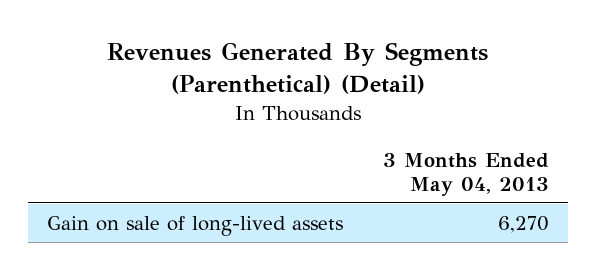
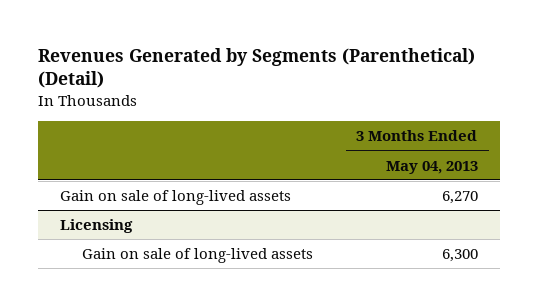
[106,41,488,94] Revenues Generated By Segments (Parenthetical) (Detail) -> [38,47,476,89] Revenues Generated by Segments (Parenthetical) (Detail)
none -> [60,219,134,234] Licensing
none -> [81,248,313,264] Gain on sale of long-lived assets

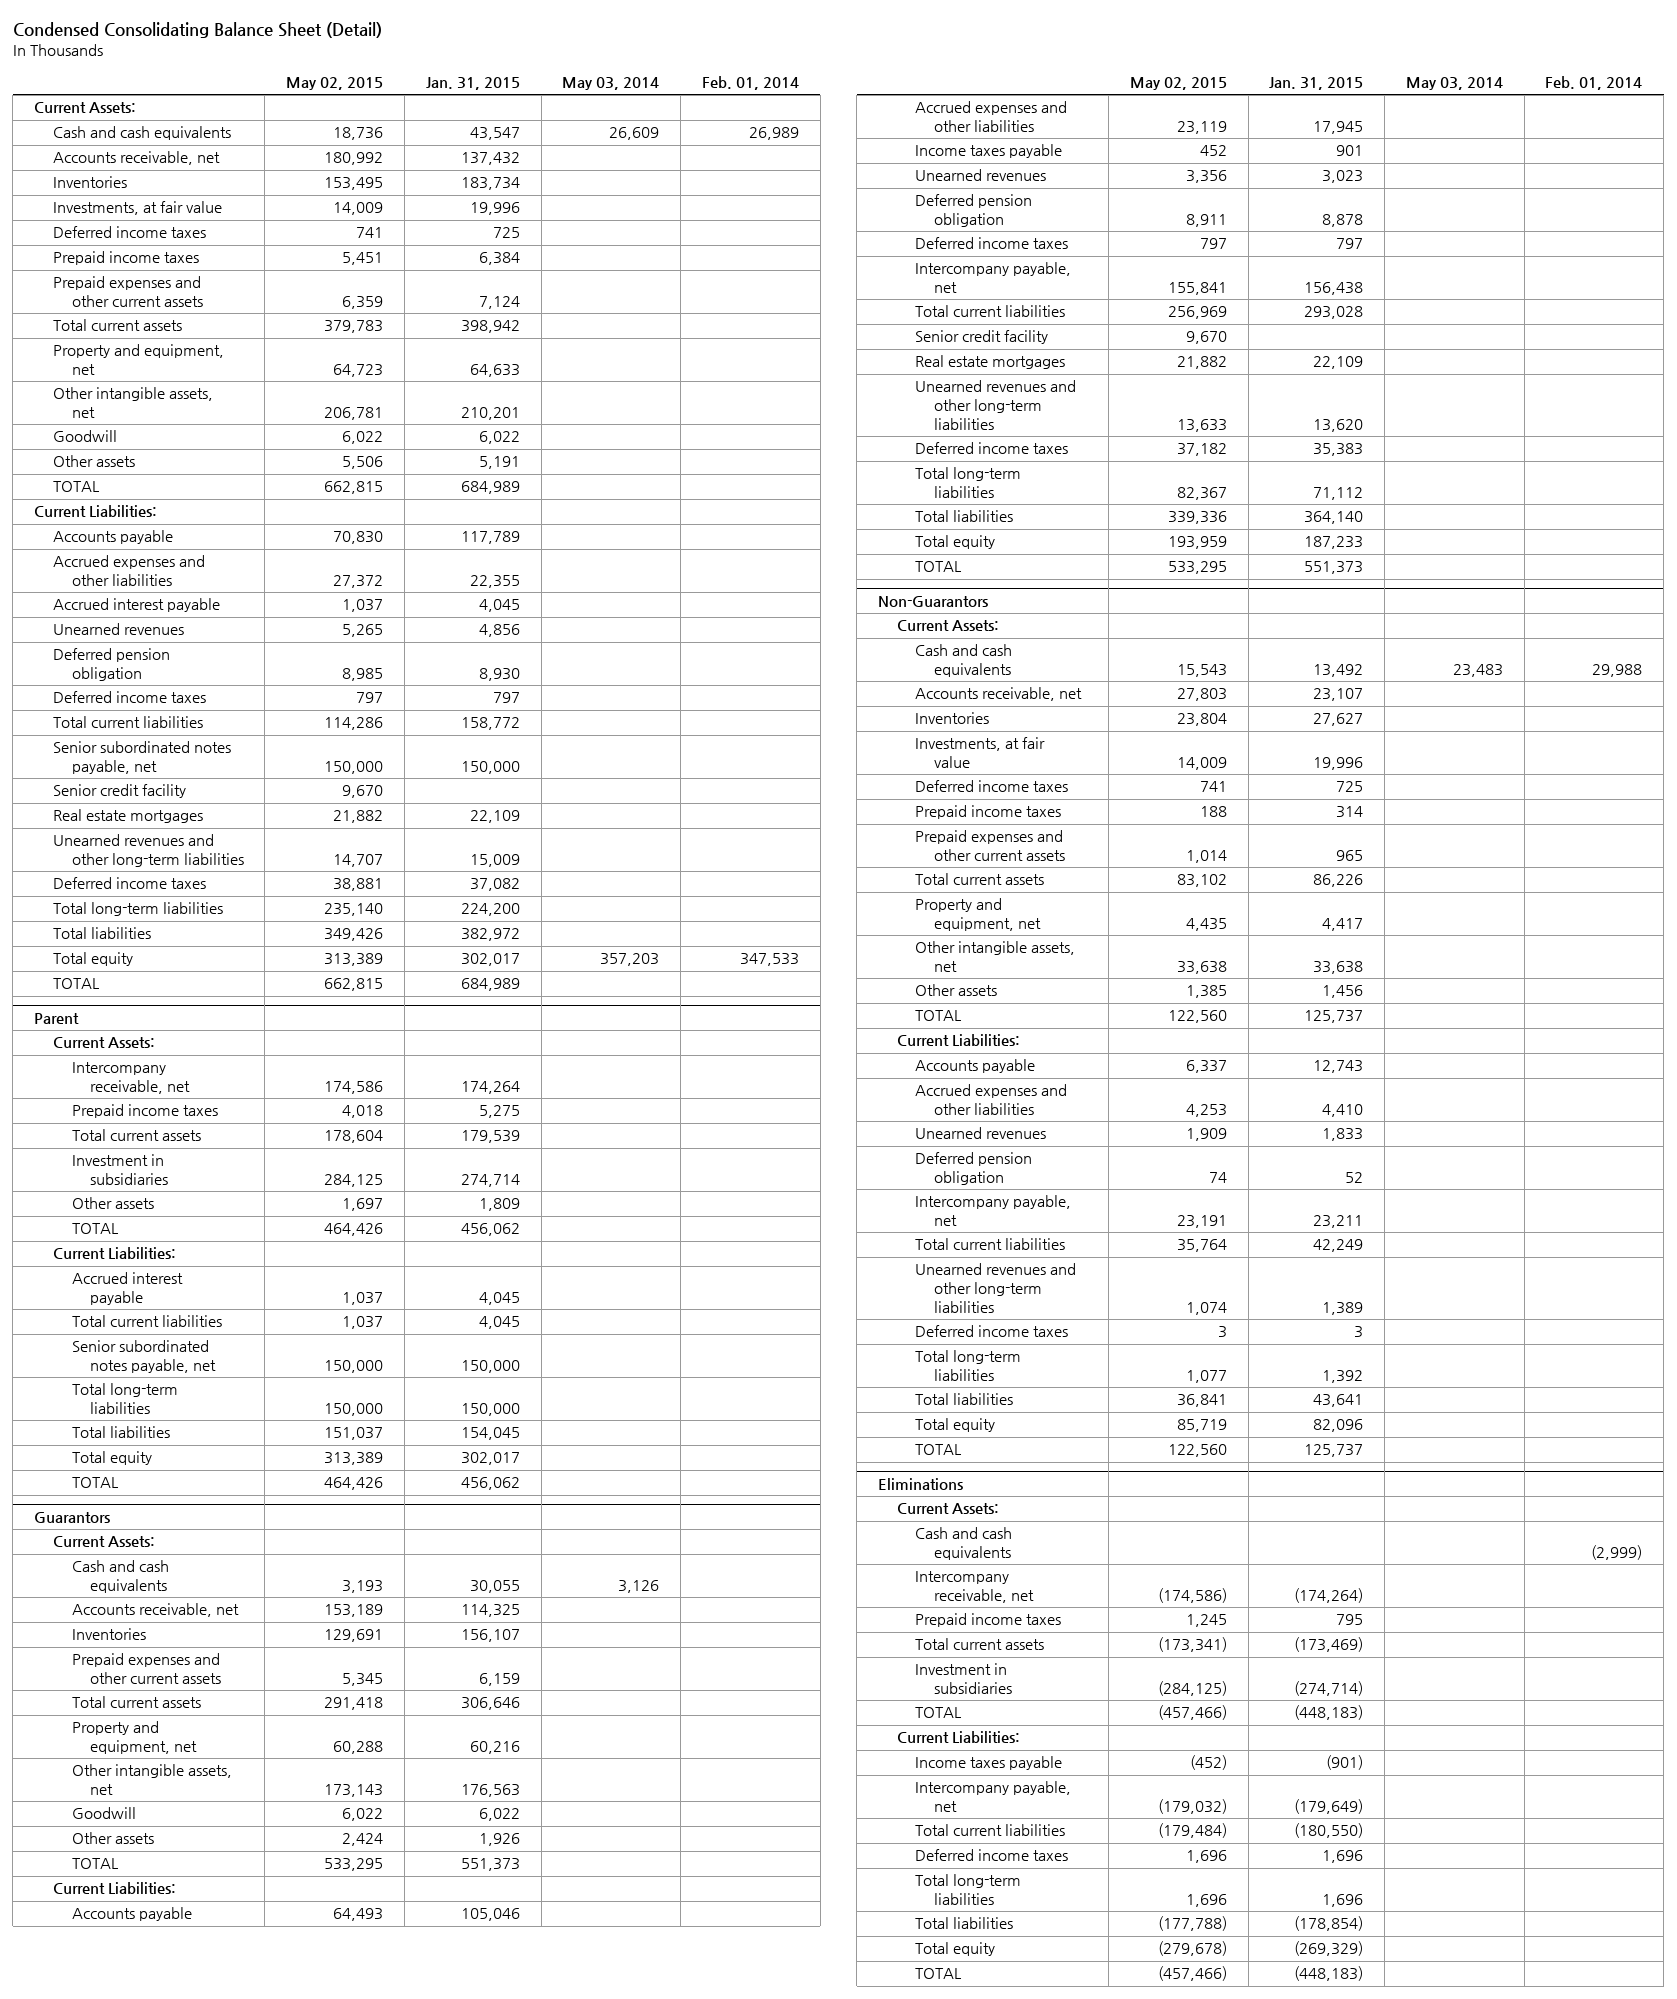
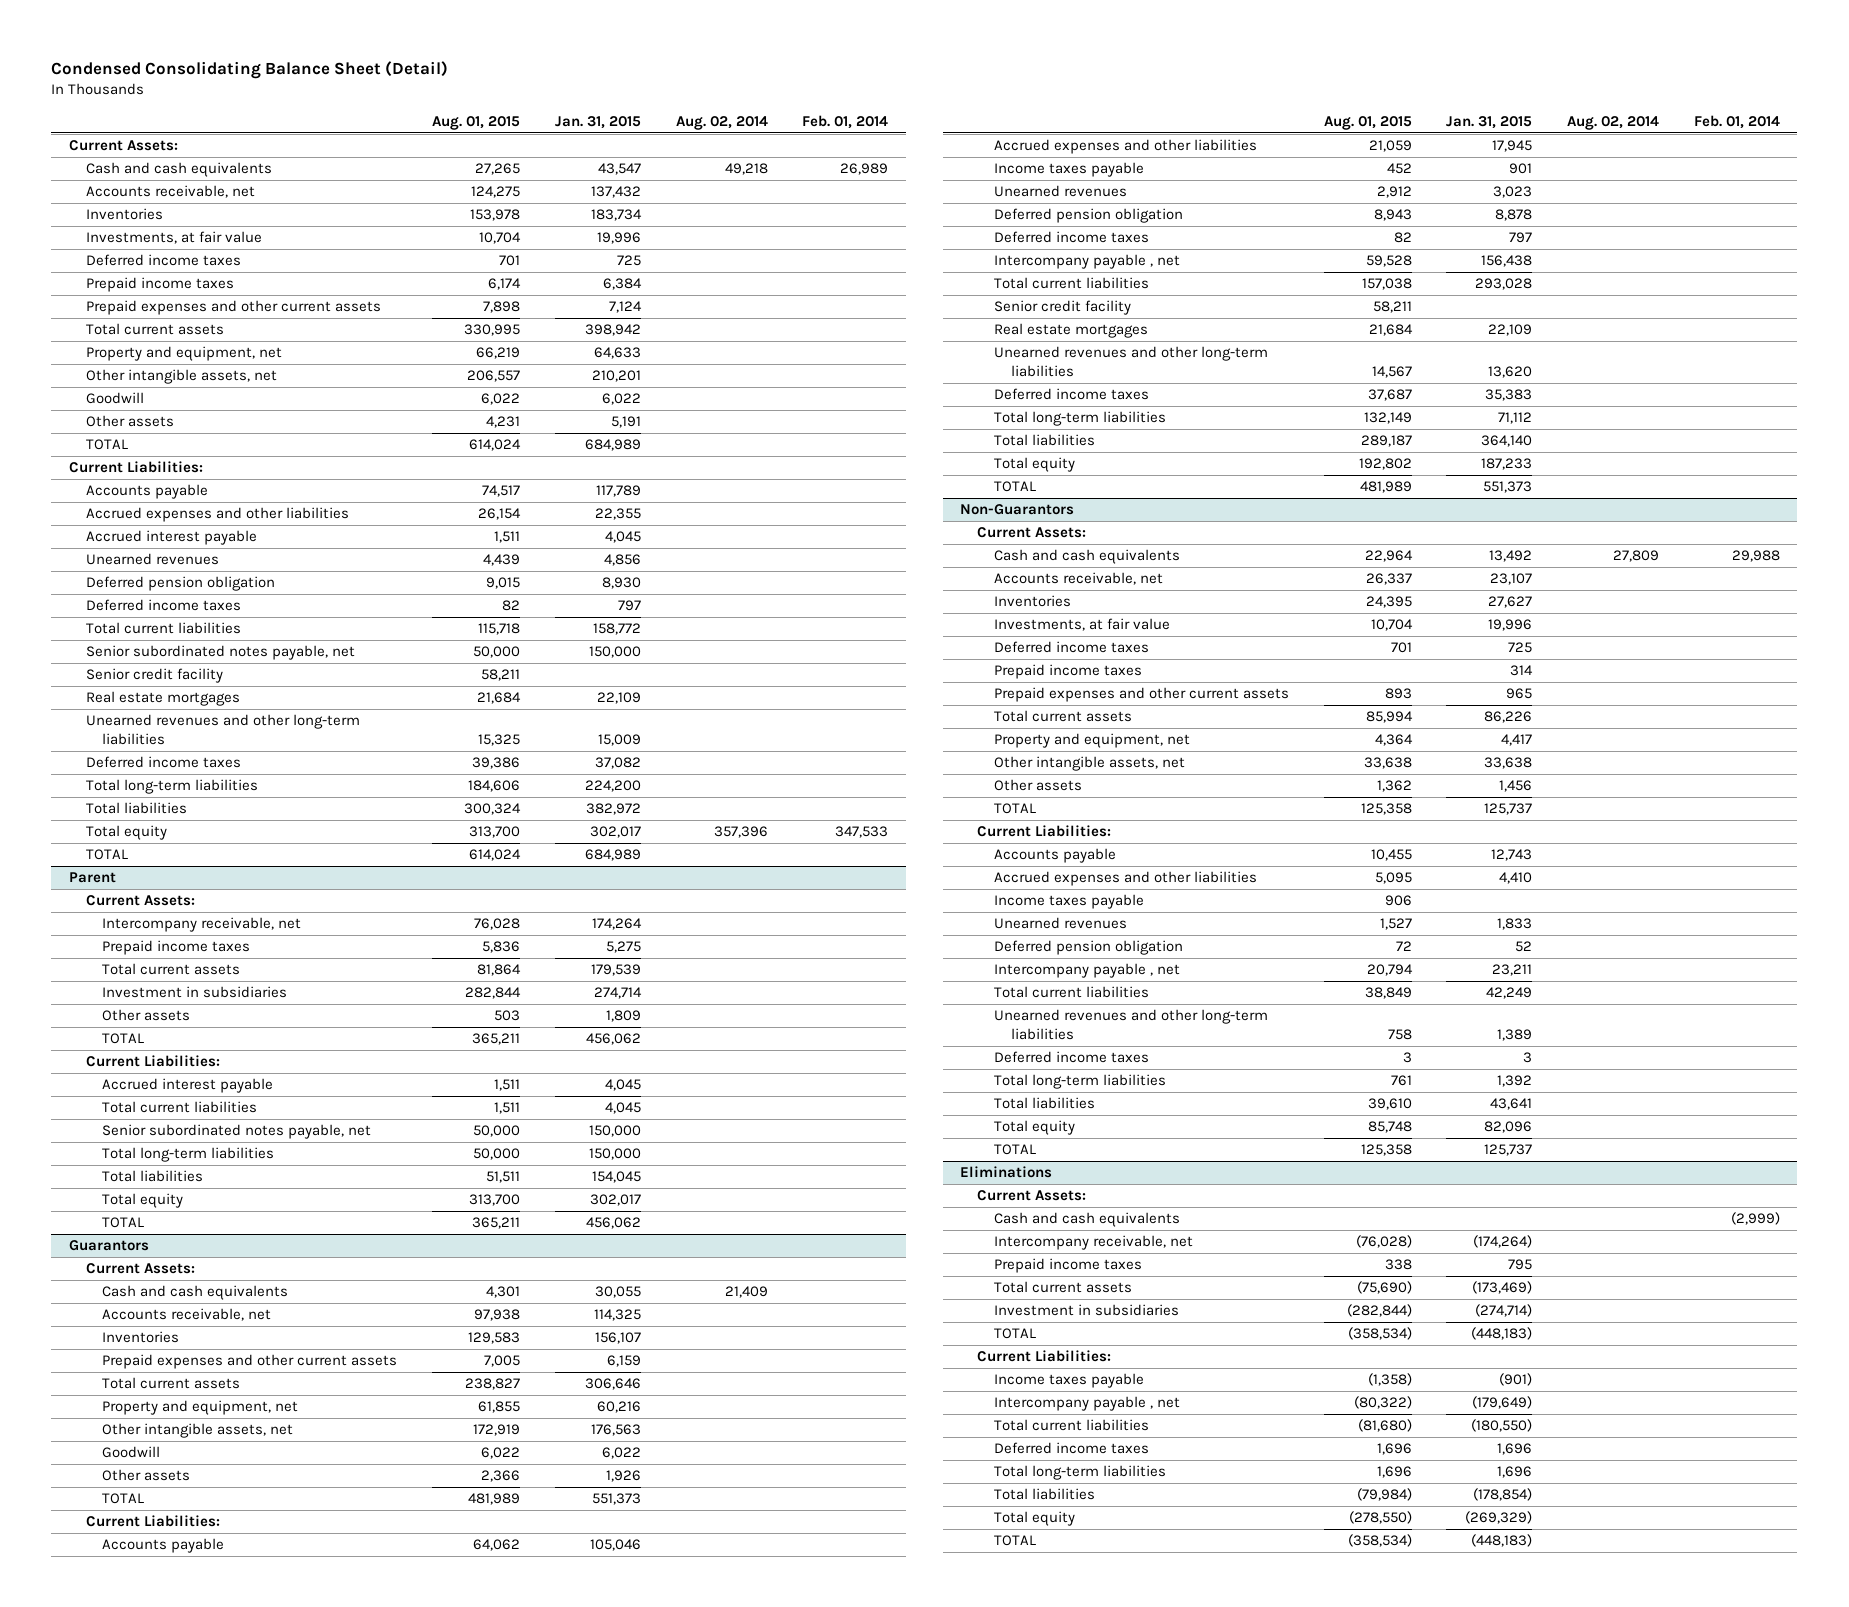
[286,77,384,91] May 02, 2015 -> none
[562,77,660,91] May 03, 2014 -> none
none -> [432,115,521,130] Aug. 01, 2015
none -> [675,115,768,130] Aug. 02, 2014
[915,262,1072,294] Intercompany payable, net -> [993,254,1180,270] Intercompany payable , net
none -> [993,894,1144,910] Income taxes payable
[915,1195,1072,1227] Intercompany payable, net -> [993,963,1180,979] Intercompany payable , net
[915,1781,1072,1813] Intercompany payable, net -> [993,1396,1180,1412] Intercompany payable , net

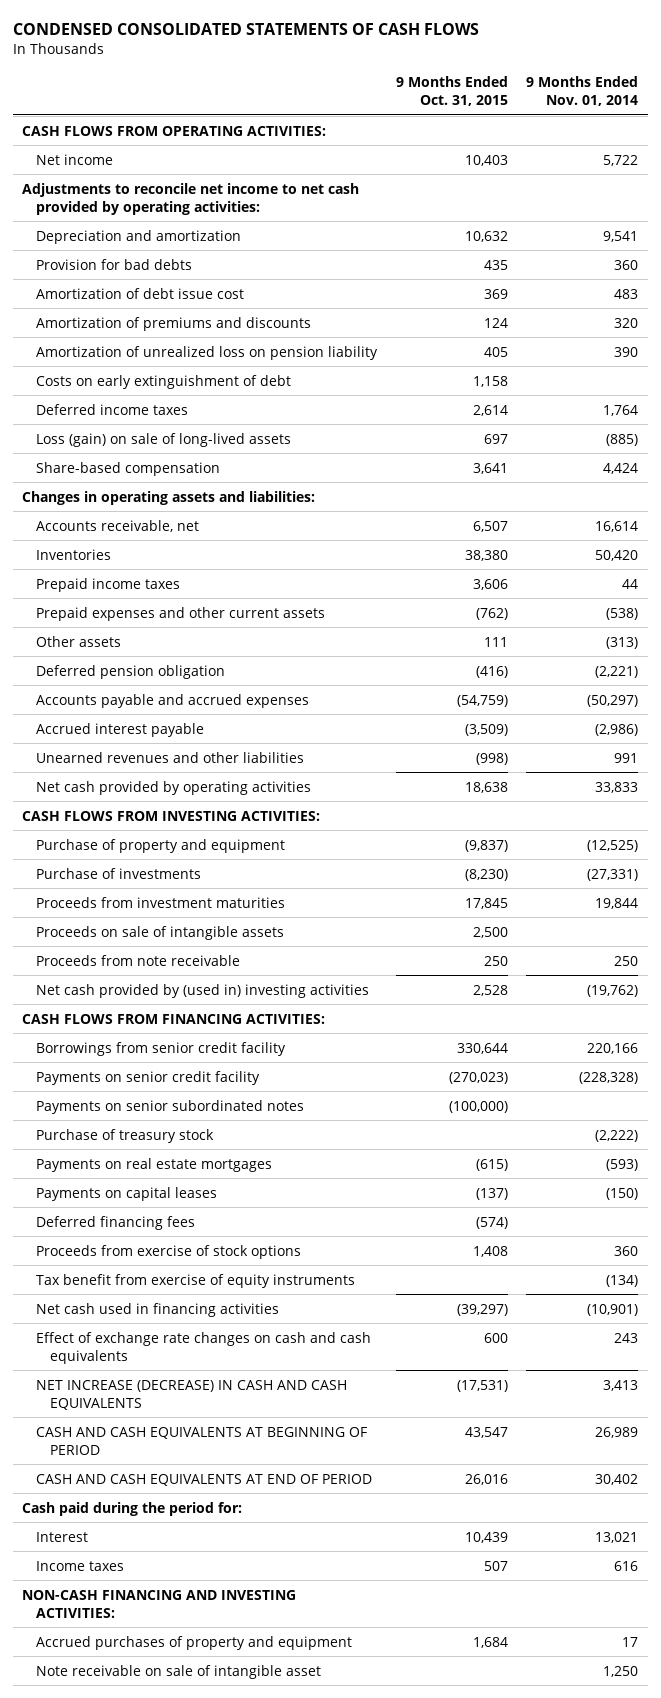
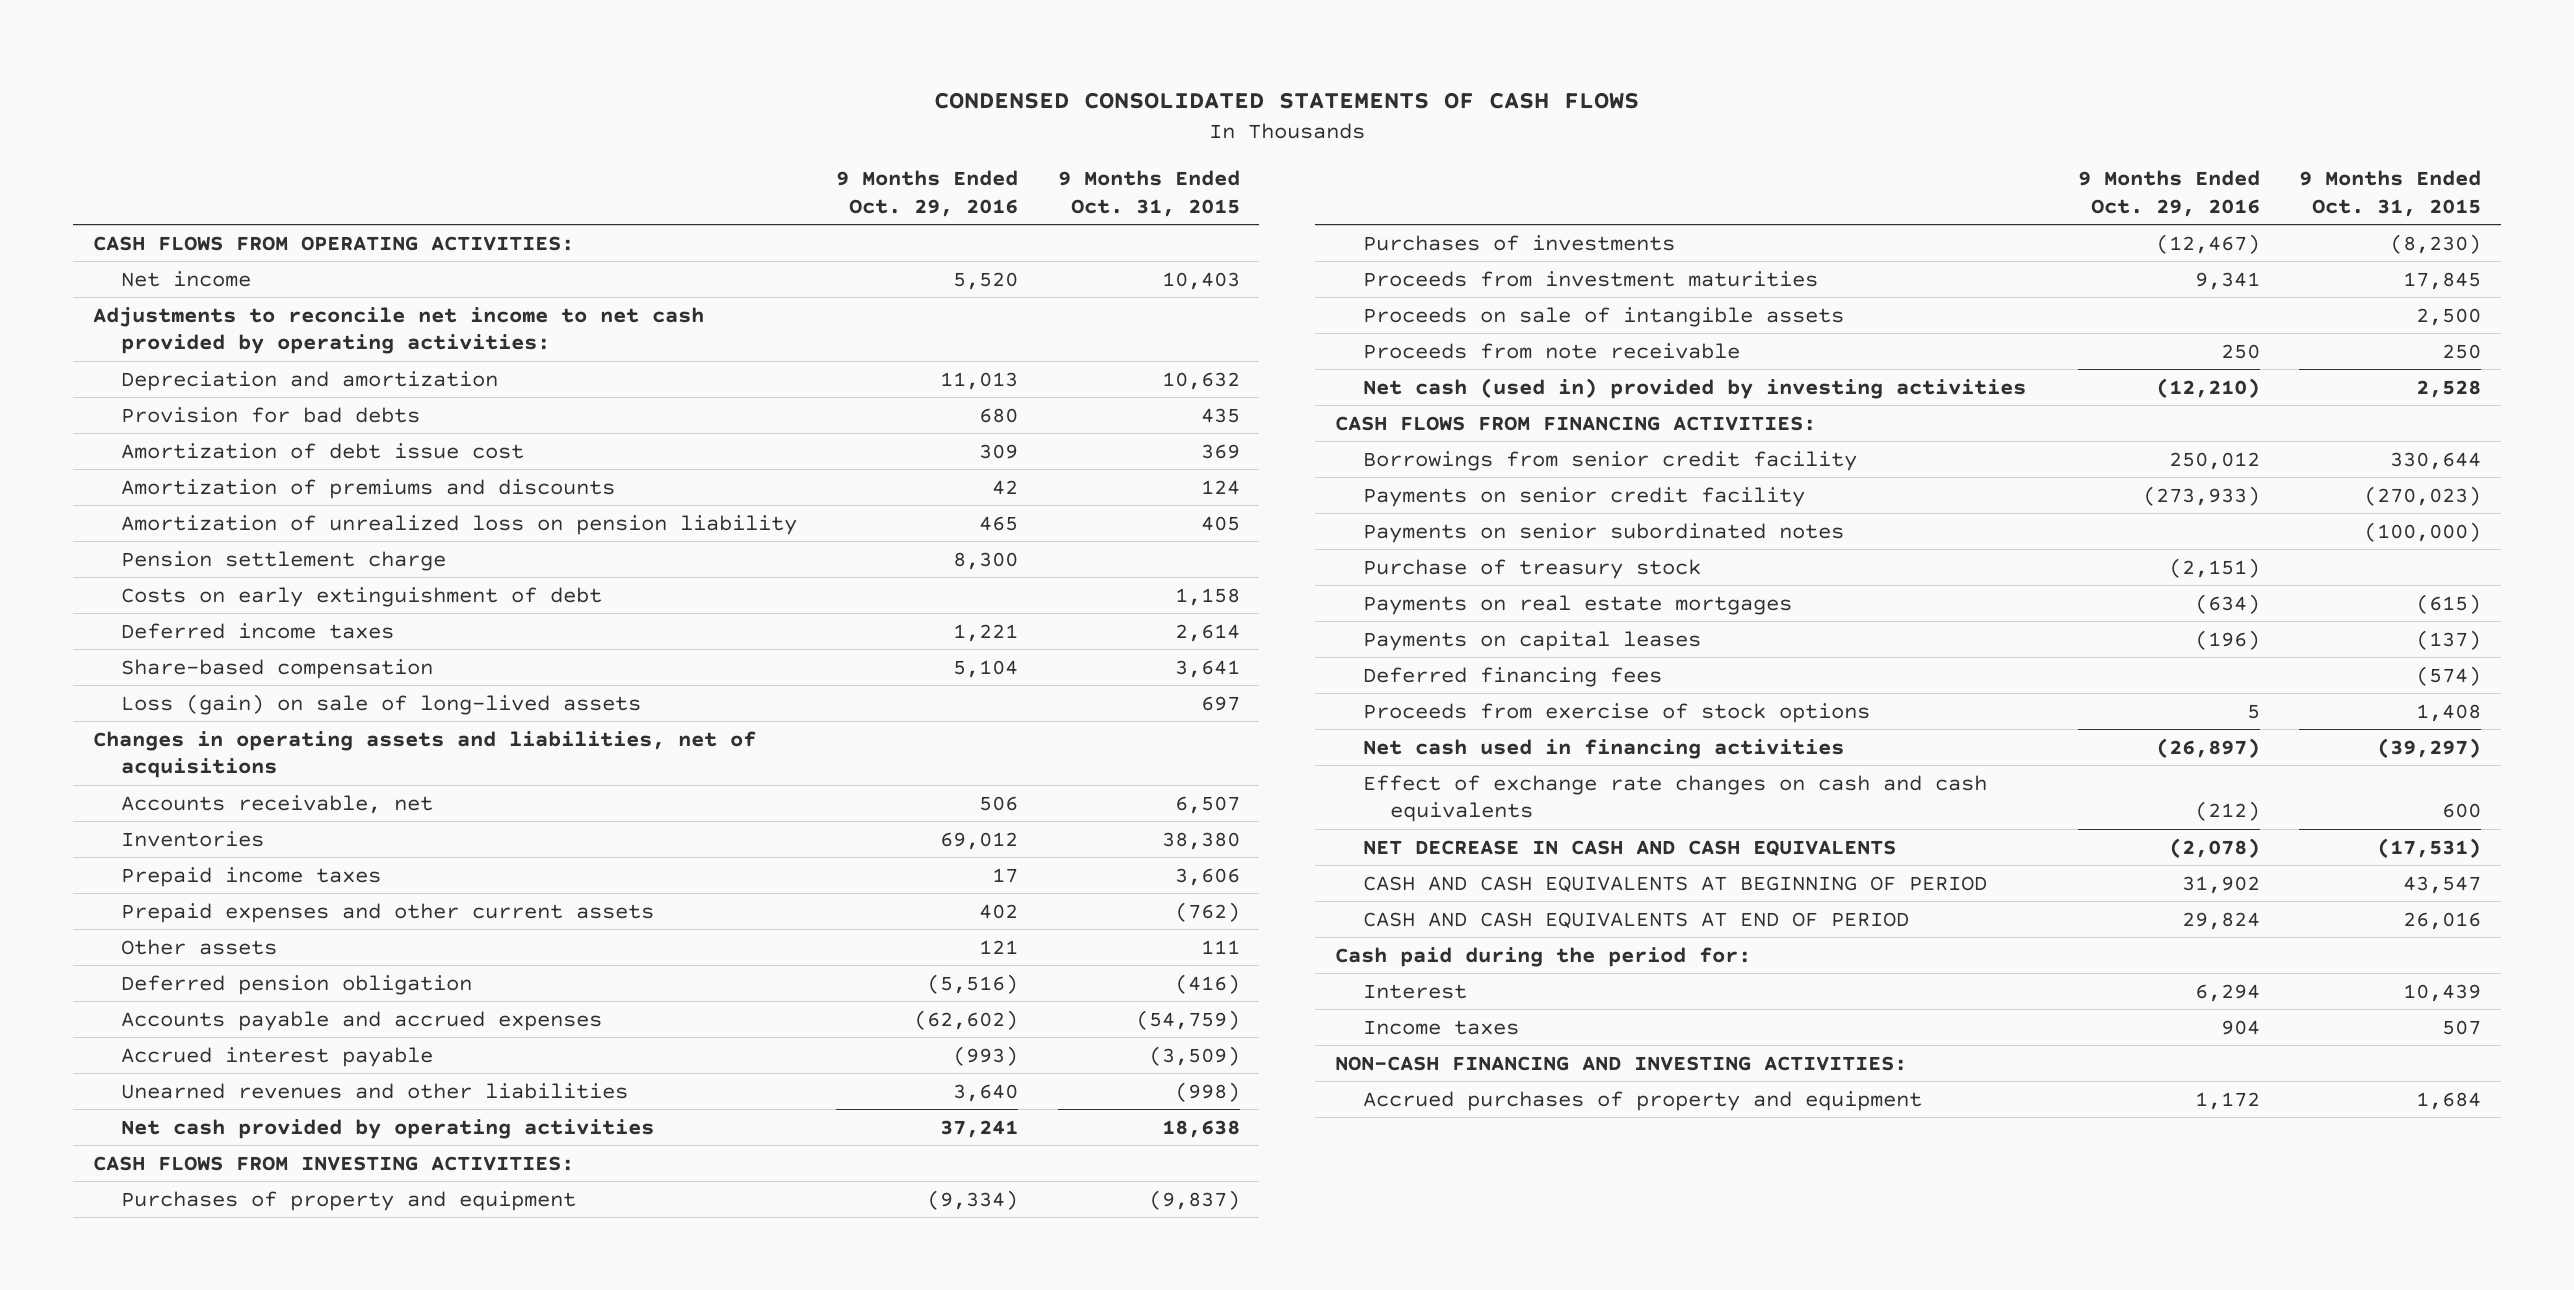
[526,76,639,107] 9 Months Ended Nov. 01, 2014 -> none
none -> [836,170,1019,217] 9 Months Ended Oct. 29, 2016
none -> [120,550,446,571] Pension settlement charge
[35,432,291,447] Loss (gain) on sale of long-lived assets -> [120,693,641,715] Loss (gain) on sale of long-lived assets
[22,490,316,505] Changes in operating assets and liabilities: -> [93,730,757,779] Changes in operating assets and liabilities, net of acquisitions
[35,838,285,853] Purchase of property and equipment -> [120,1190,576,1211] Purchases of property and equipment
[35,867,201,879] Purchase of investments -> [1362,234,1675,251] Purchases of investments
[35,983,369,998] Net cash provided by (used in) investing activities -> [1362,377,2026,399] Net cash (used in) provided by investing activities
[35,1273,355,1288] Tax benefit from exercise of equity instruments -> none
[35,1379,347,1410] NET INCREASE (DECREASE) IN CASH AND CASH EQUIVALENTS -> [1362,839,1896,856] NET DECREASE IN CASH AND CASH EQUIVALENTS
[35,1664,321,1679] Note receivable on sale of intangible asset -> none

